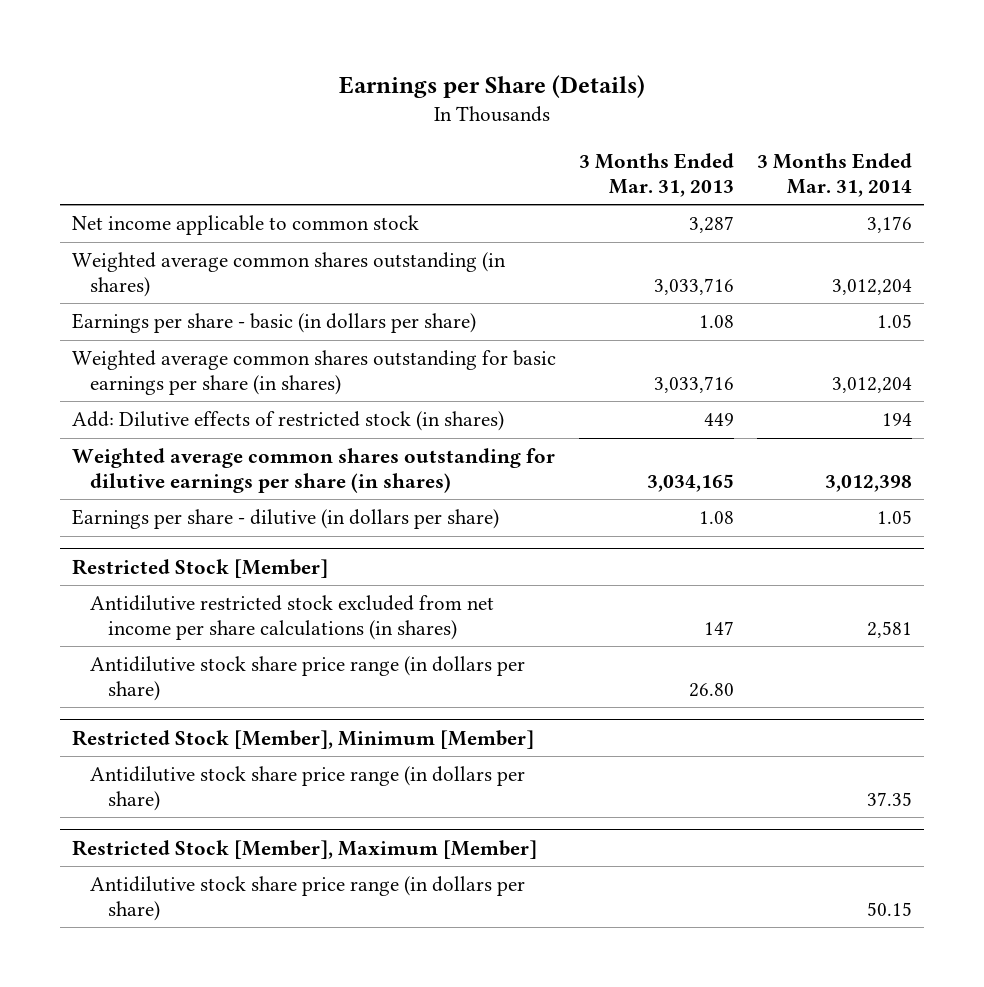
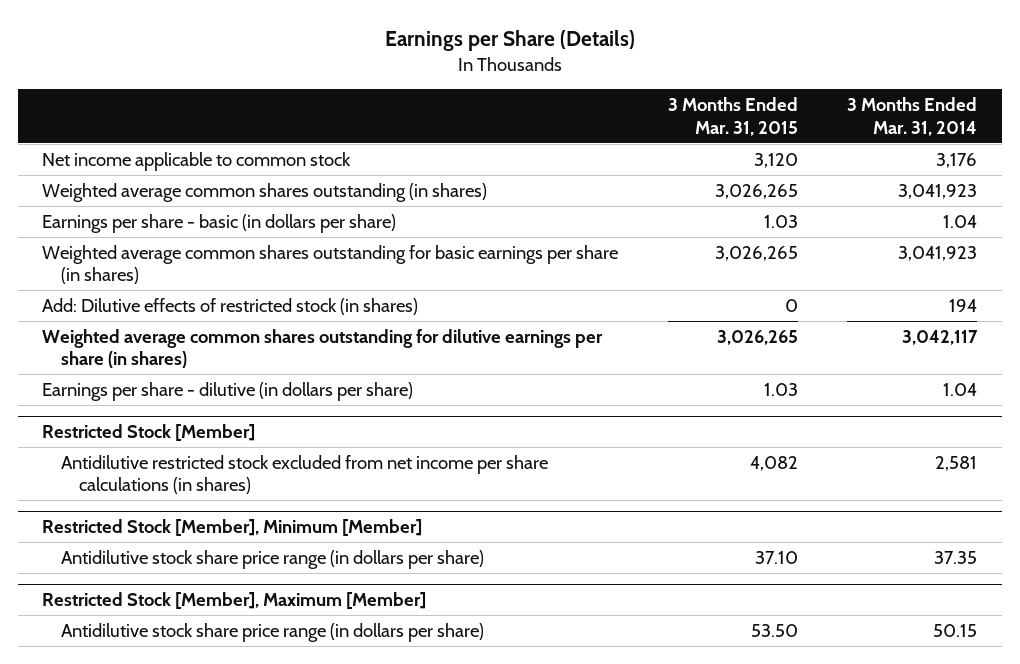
[578,152,734,197] 3 Months Ended Mar. 31, 2013 -> none
none -> [667,97,798,136] 3 Months Ended Mar. 31, 2015
[832,279,913,296] 3,012,204 -> [898,184,978,200] 3,041,923
[877,314,913,329] 1.05 -> [943,215,978,229] 1.04
[832,377,913,394] 3,012,204 -> [898,246,978,262] 3,041,923
[825,475,913,493] 3,012,398 -> [902,330,979,346] 3,042,117
[877,510,913,525] 1.05 -> [943,383,978,397] 1.04
[89,656,525,702] Antidilutive stock share price range (in dollars per share) -> none

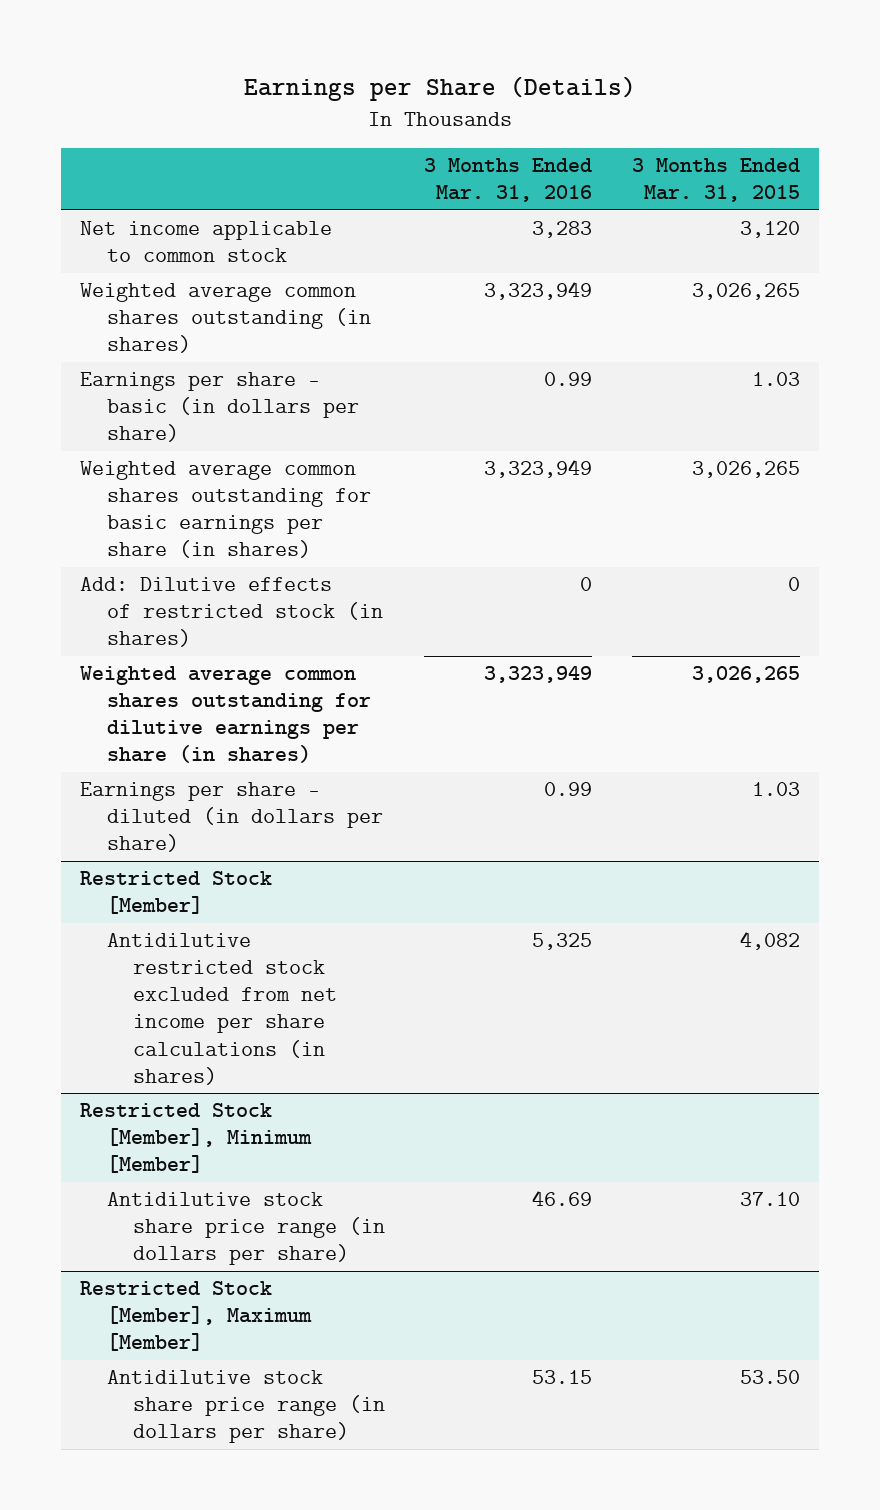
[847,97,978,136] 3 Months Ended Mar. 31, 2014 -> none
none -> [424,158,593,203] 3 Months Ended Mar. 31, 2016
[42,382,414,402] Earnings per share - dilutive (in dollars per share) -> [80,782,383,853] Earnings per share - diluted (in dollars per share)

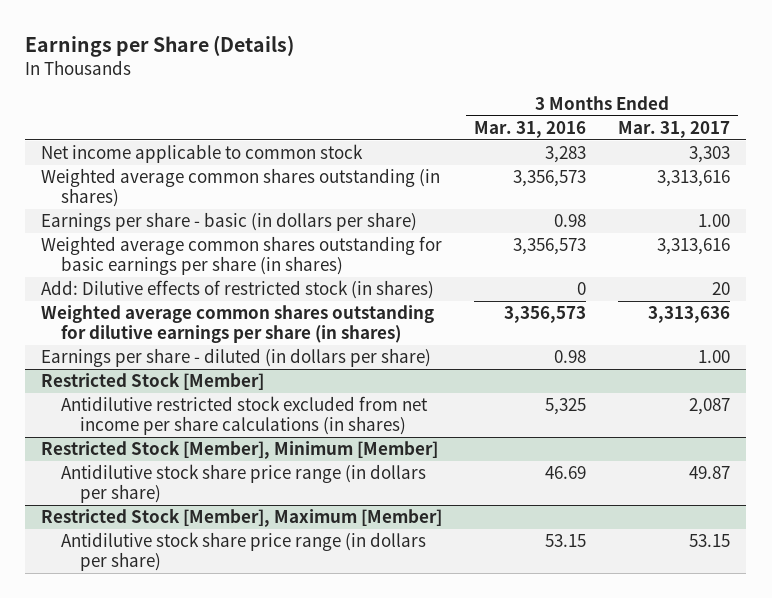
[631,158,800,203] 3 Months Ended Mar. 31, 2015 -> none
none -> [618,121,731,139] Mar. 31, 2017
[484,281,593,301] 3,323,949 -> [513,170,587,188] 3,356,573
[544,372,593,387] 0.99 -> [554,214,587,228] 0.98
[484,459,593,479] 3,323,949 -> [513,238,587,256] 3,356,573
[484,666,593,684] 3,323,949 -> [504,306,587,324] 3,356,573
[544,782,593,797] 0.99 -> [554,350,587,364] 0.98

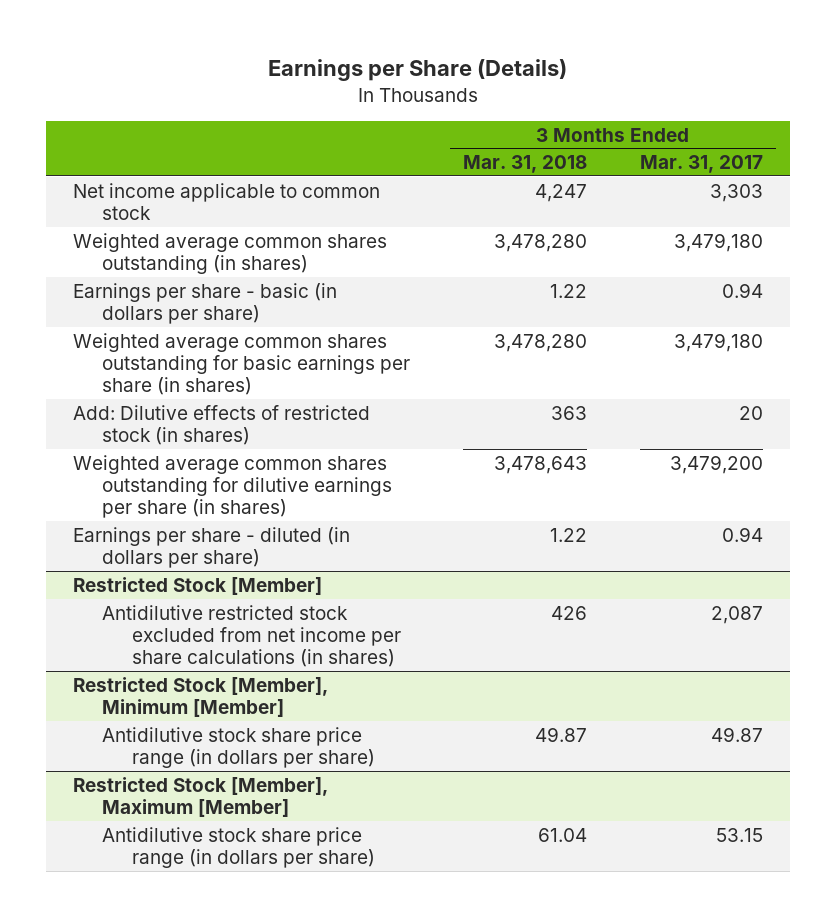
[474,121,587,139] Mar. 31, 2016 -> none
none -> [463,155,588,174] Mar. 31, 2018
[657,170,731,188] 3,313,616 -> [674,232,764,252] 3,479,180
[698,214,731,228] 1.00 -> [722,282,764,298] 0.94
[657,238,731,256] 3,313,616 -> [674,332,764,352] 3,479,180
[648,306,731,324] 3,313,636 -> [670,454,764,474] 3,479,200
[698,350,731,364] 1.00 -> [722,526,764,542] 0.94

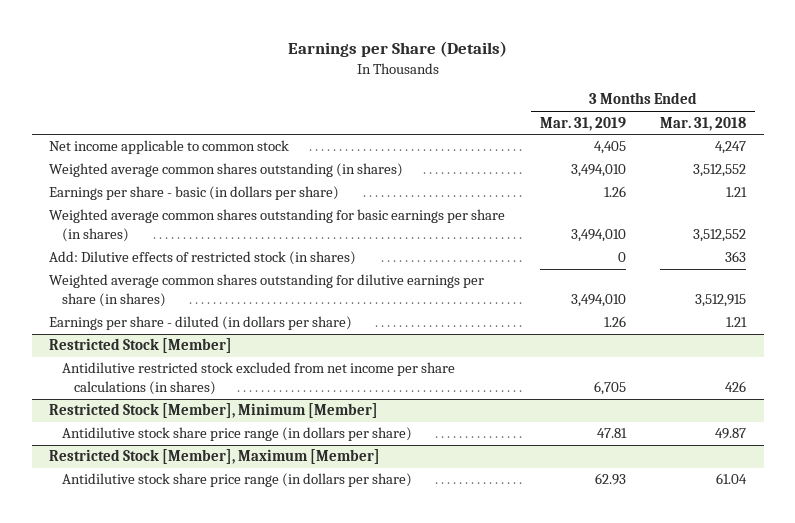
[640,155,764,174] Mar. 31, 2017 -> none
none -> [539,116,626,131] Mar. 31, 2019
[494,233,588,252] 3,478,280 -> [693,164,747,178] 3,512,552
[550,283,588,298] 1.22 -> [726,187,748,198] 1.21
[494,333,588,352] 3,478,280 -> [693,228,747,242] 3,512,552
[494,455,588,474] 3,478,643 -> [695,293,747,307] 3,512,915
[550,527,588,542] 1.22 -> [726,317,748,328] 1.21

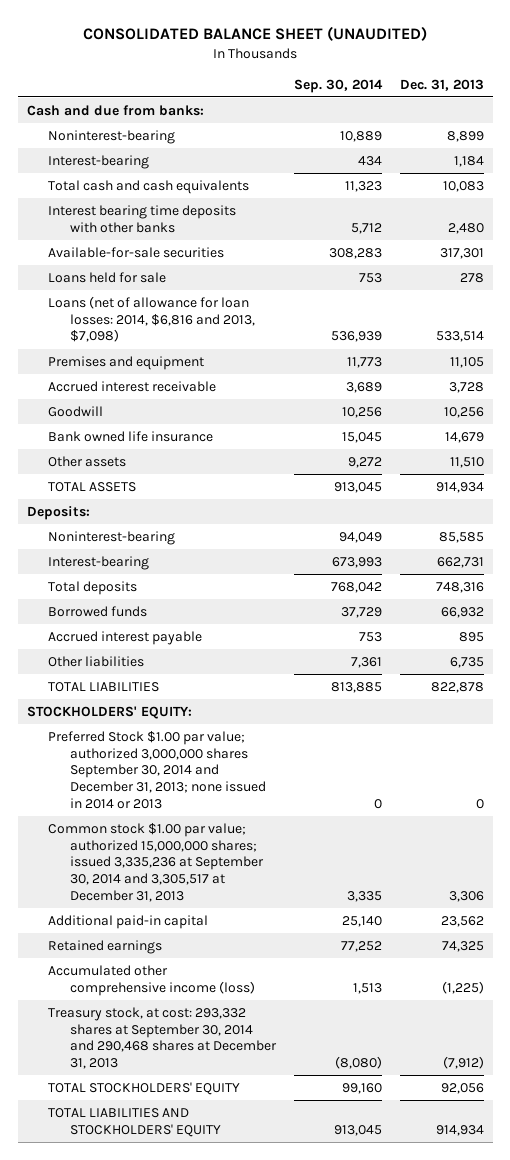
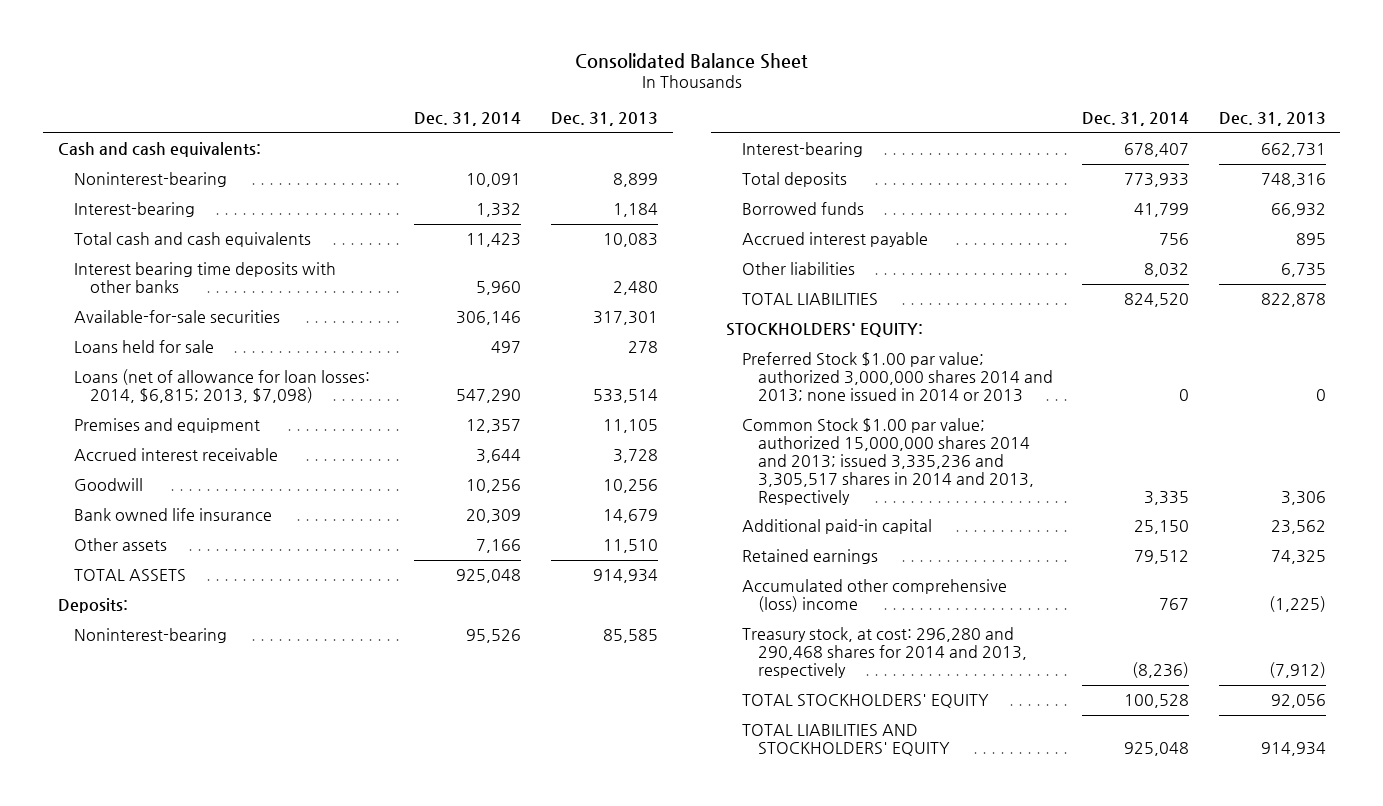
[83,26,428,42] CONSOLIDATED BALANCE SHEET (UNAUDITED) -> [574,52,808,69] Consolidated Balance Sheet
[293,78,383,93] Sep. 30, 2014 -> none
none -> [414,112,522,127] Dec. 31, 2014
[26,104,204,116] Cash and due from banks: -> [57,142,261,158] Cash and cash equivalents:
[48,295,255,343] Loans (net of allowance for loan losses: 2014, $6,816 and 2013, $7,098) -> [73,369,370,404] Loans (net of allowance for loan losses: 2014, $6,815; 2013, $7,098)
[48,730,266,809] Preferred Stock $1.00 par value; authorized 3,000,000 shares September 30, 2014 and December 31, 2013; none issued in 2014 or 2013 -> [741,352,1053,403] Preferred Stock $1.00 par value; authorized 3,000,000 shares 2014 and 2013; none issued in 2014 or 2013
[48,822,264,902] Common stock $1.00 par value; authorized 15,000,000 shares; issued 3,335,236 at September 30, 2014 and 3,305,517 at December 31, 2013 -> [741,418,1034,505] Common Stock $1.00 par value; authorized 15,000,000 shares 2014 and 2013; issued 3,335,236 and 3,305,517 shares in 2014 and 2013, Respectively
[48,964,255,996] Accumulated other comprehensive income (loss) -> [741,579,1007,613] Accumulated other comprehensive (loss) income
[48,1006,277,1069] Treasury stock, at cost: 293,332 shares at September 30, 2014 and 290,468 shares at December 31, 2013 -> [741,627,1027,679] Treasury stock, at cost: 296,280 and 290,468 shares for 2014 and 2013, respectively

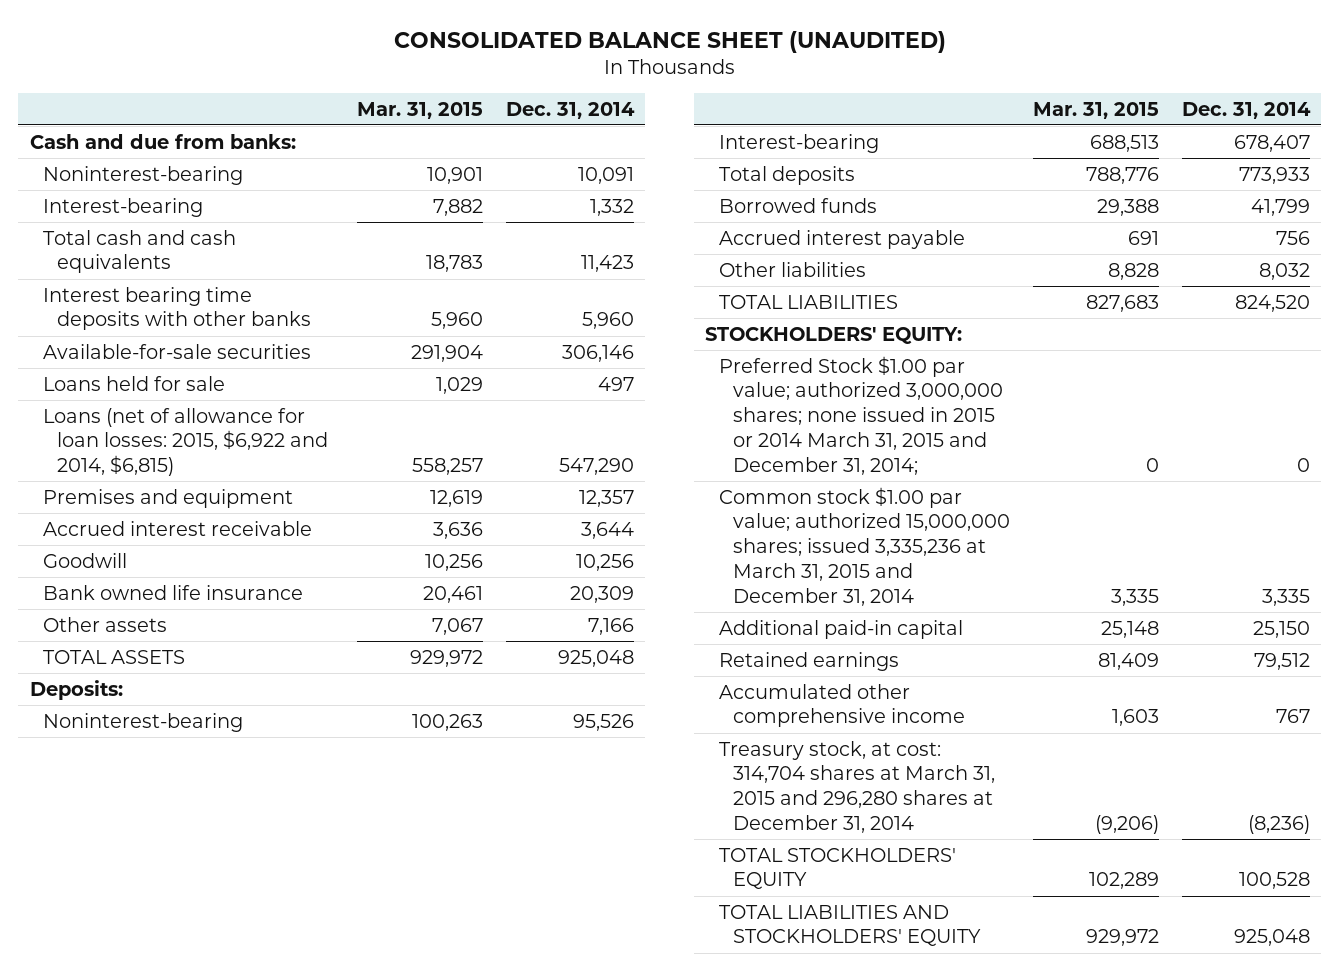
[574,52,808,69] Consolidated Balance Sheet -> [393,31,946,54] CONSOLIDATED BALANCE SHEET (UNAUDITED)
[550,112,658,127] Dec. 31, 2013 -> none
none -> [357,101,484,119] Mar. 31, 2015
[57,142,261,158] Cash and cash equivalents: -> [29,133,296,149] Cash and due from banks:
[73,369,370,404] Loans (net of allowance for loan losses: 2014, $6,815; 2013, $7,098) -> [43,407,329,477] Loans (net of allowance for loan losses: 2015, $6,922 and 2014, $6,815)
[741,352,1053,403] Preferred Stock $1.00 par value; authorized 3,000,000 shares 2014 and 2013; none issued in 2014 or 2013 -> [718,355,1003,476] Preferred Stock $1.00 par value; authorized 3,000,000 shares; none issued in 2015 or 2014 March 31, 2015 and December 31, 2014;
[741,418,1034,505] Common Stock $1.00 par value; authorized 15,000,000 shares 2014 and 2013; issued 3,335,236 and 3,305,517 shares in 2014 and 2013, Respectively -> [718,486,1010,607] Common stock $1.00 par value; authorized 15,000,000 shares; issued 3,335,236 at March 31, 2015 and December 31, 2014
[741,579,1007,613] Accumulated other comprehensive (loss) income -> [718,683,965,728] Accumulated other comprehensive income
[741,627,1027,679] Treasury stock, at cost: 296,280 and 290,468 shares for 2014 and 2013, respectively -> [718,740,995,834] Treasury stock, at cost: 314,704 shares at March 31, 2015 and 296,280 shares at December 31, 2014

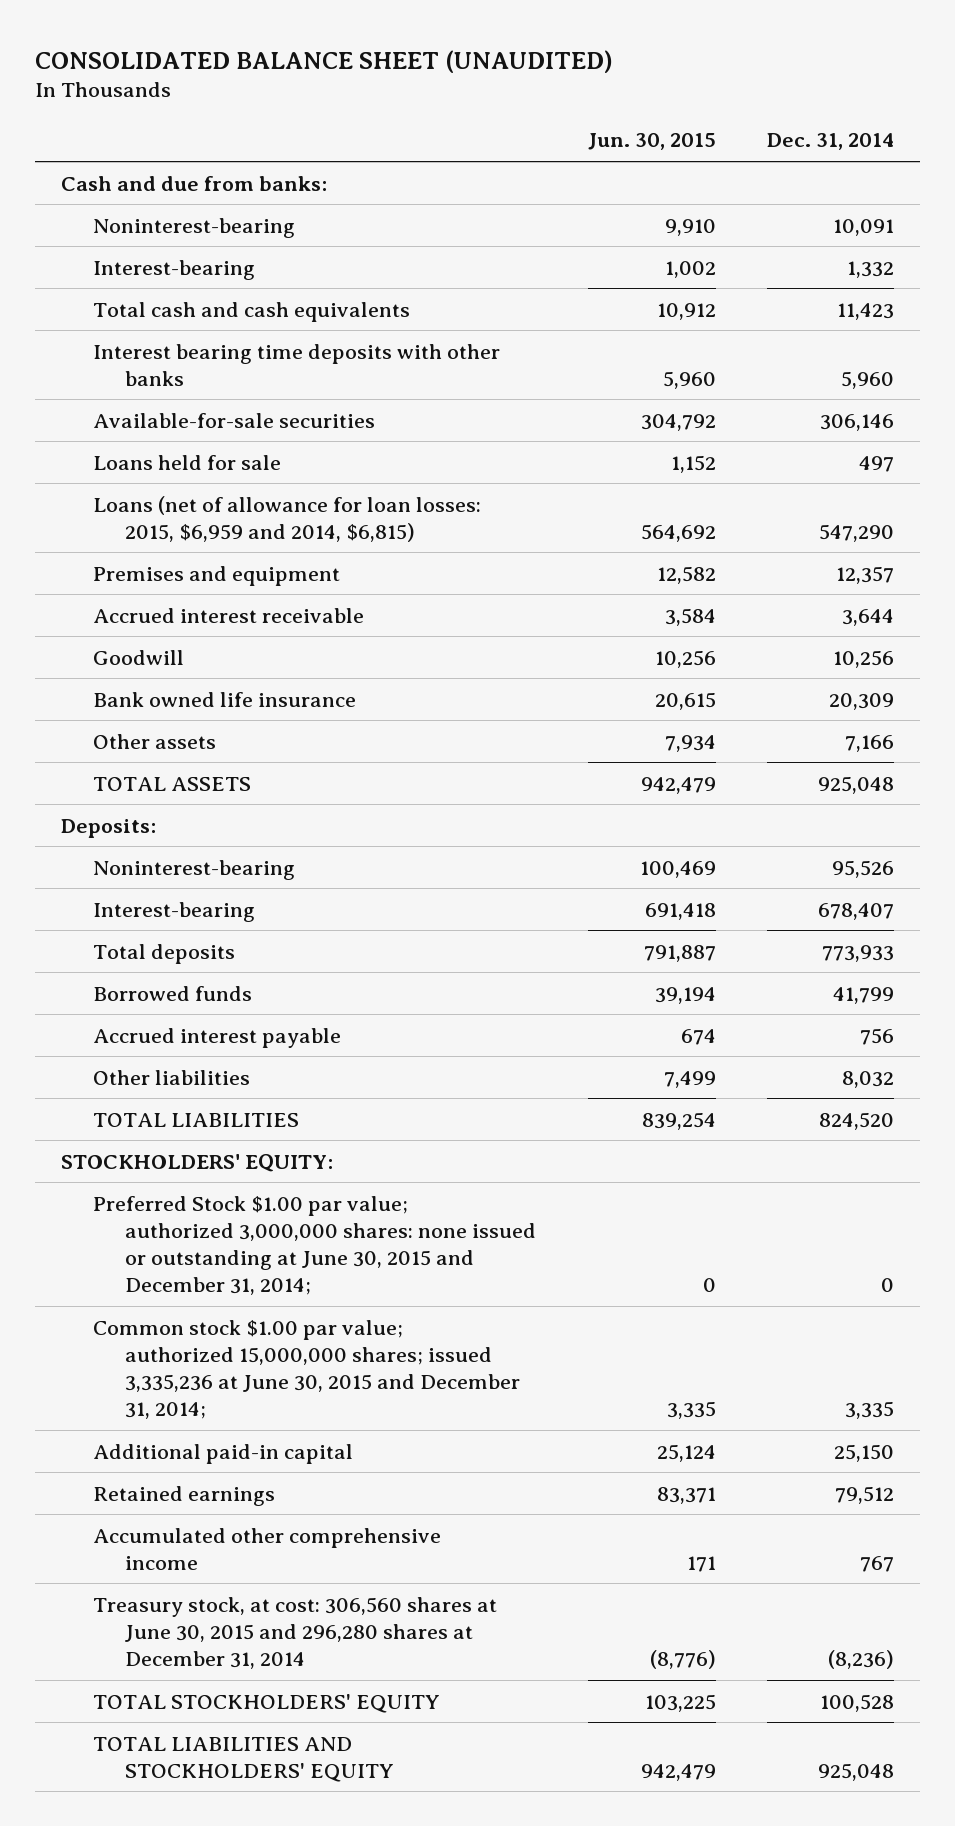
[357,101,484,119] Mar. 31, 2015 -> none
none -> [587,133,716,151] Jun. 30, 2015
[43,407,329,477] Loans (net of allowance for loan losses: 2015, $6,922 and 2014, $6,815) -> [93,495,482,542] Loans (net of allowance for loan losses: 2015, $6,959 and 2014, $6,815)
[718,355,1003,476] Preferred Stock $1.00 par value; authorized 3,000,000 shares; none issued in 2015 or 2014 March 31, 2015 and December 31, 2014; -> [93,1195,537,1295] Preferred Stock $1.00 par value; authorized 3,000,000 shares: none issued or outstanding at June 30, 2015 and December 31, 2014;
[718,486,1010,607] Common stock $1.00 par value; authorized 15,000,000 shares; issued 3,335,236 at March 31, 2015 and December 31, 2014 -> [93,1319,521,1419] Common stock $1.00 par value; authorized 15,000,000 shares; issued 3,335,236 at June 30, 2015 and December 31, 2014;
[718,740,995,834] Treasury stock, at cost: 314,704 shares at March 31, 2015 and 296,280 shares at December 31, 2014 -> [93,1596,498,1669] Treasury stock, at cost: 306,560 shares at June 30, 2015 and 296,280 shares at December 31, 2014

